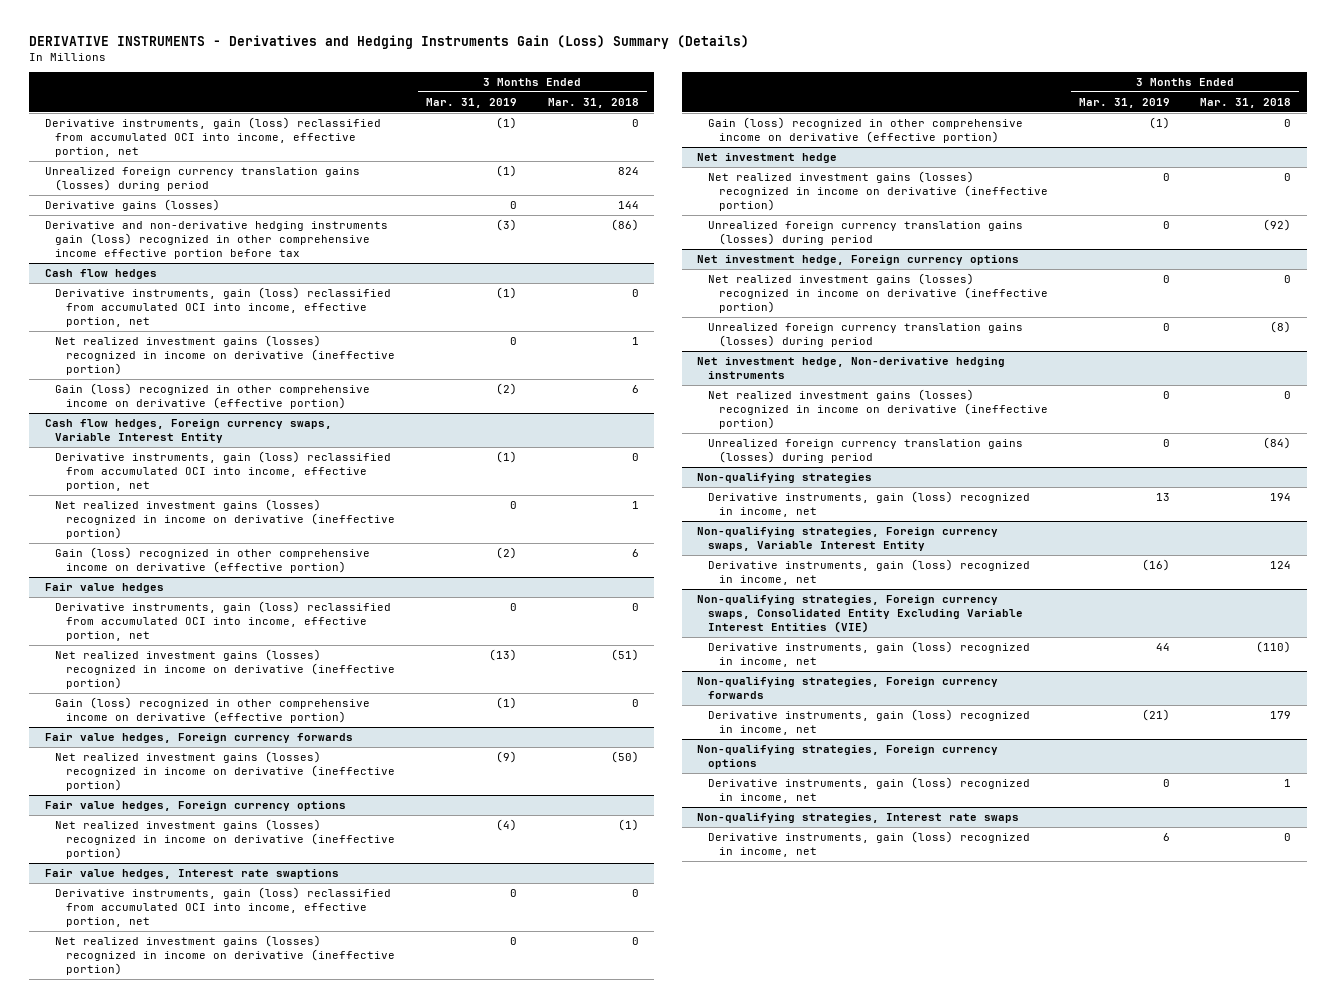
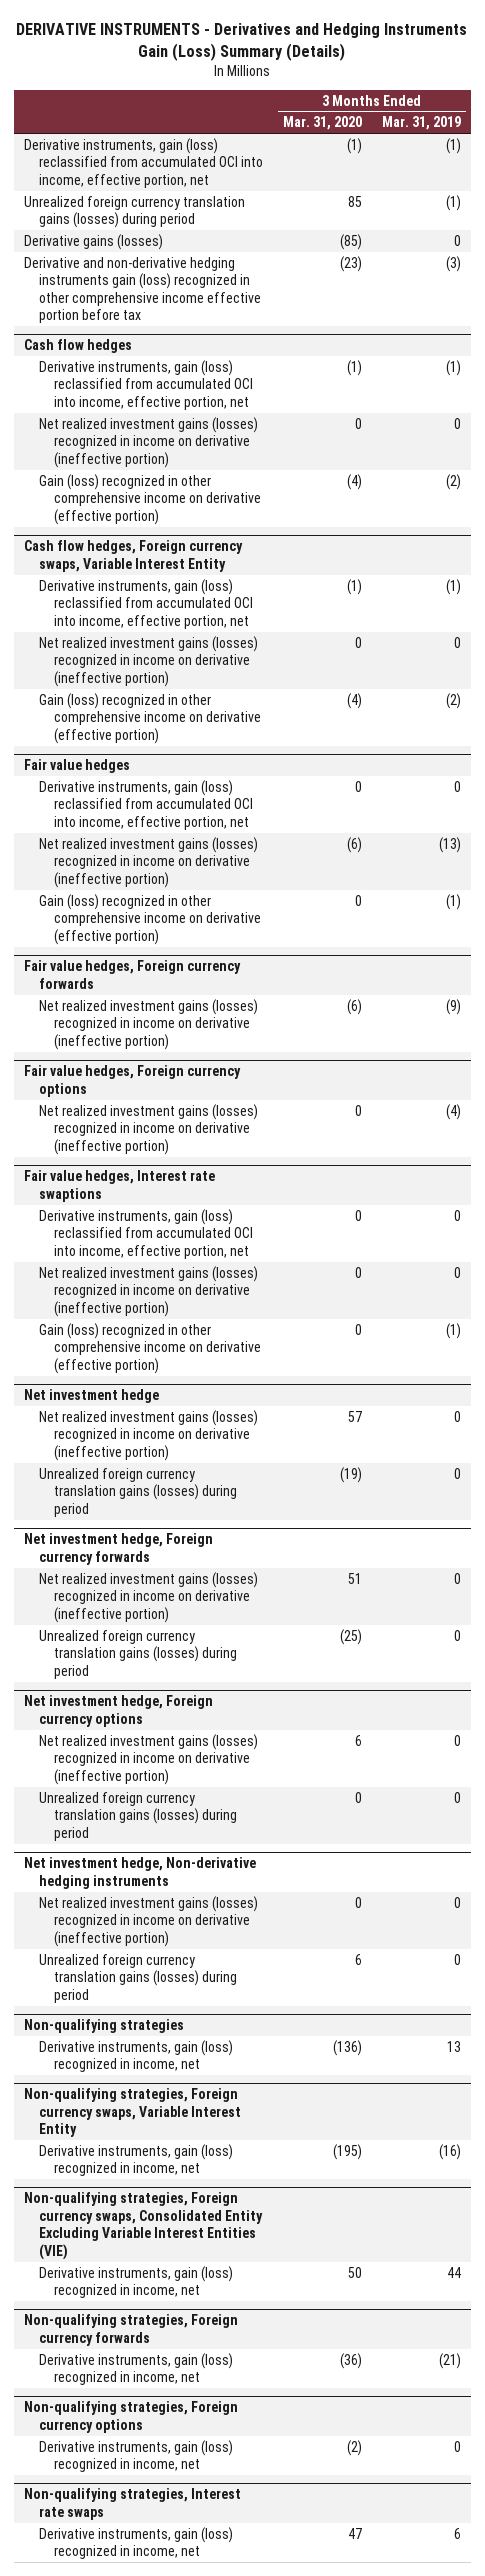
[547,97,639,108] Mar. 31, 2018 -> none
none -> [283,116,363,131] Mar. 31, 2020
none -> [23,1533,213,1565] Net investment hedge, Foreign currency forwards
none -> [39,1571,259,1623] Net realized investment gains (losses) recognized in income on derivative (ineffective portion)
none -> [39,1629,238,1679] Unrealized foreign currency translation gains (losses) during period

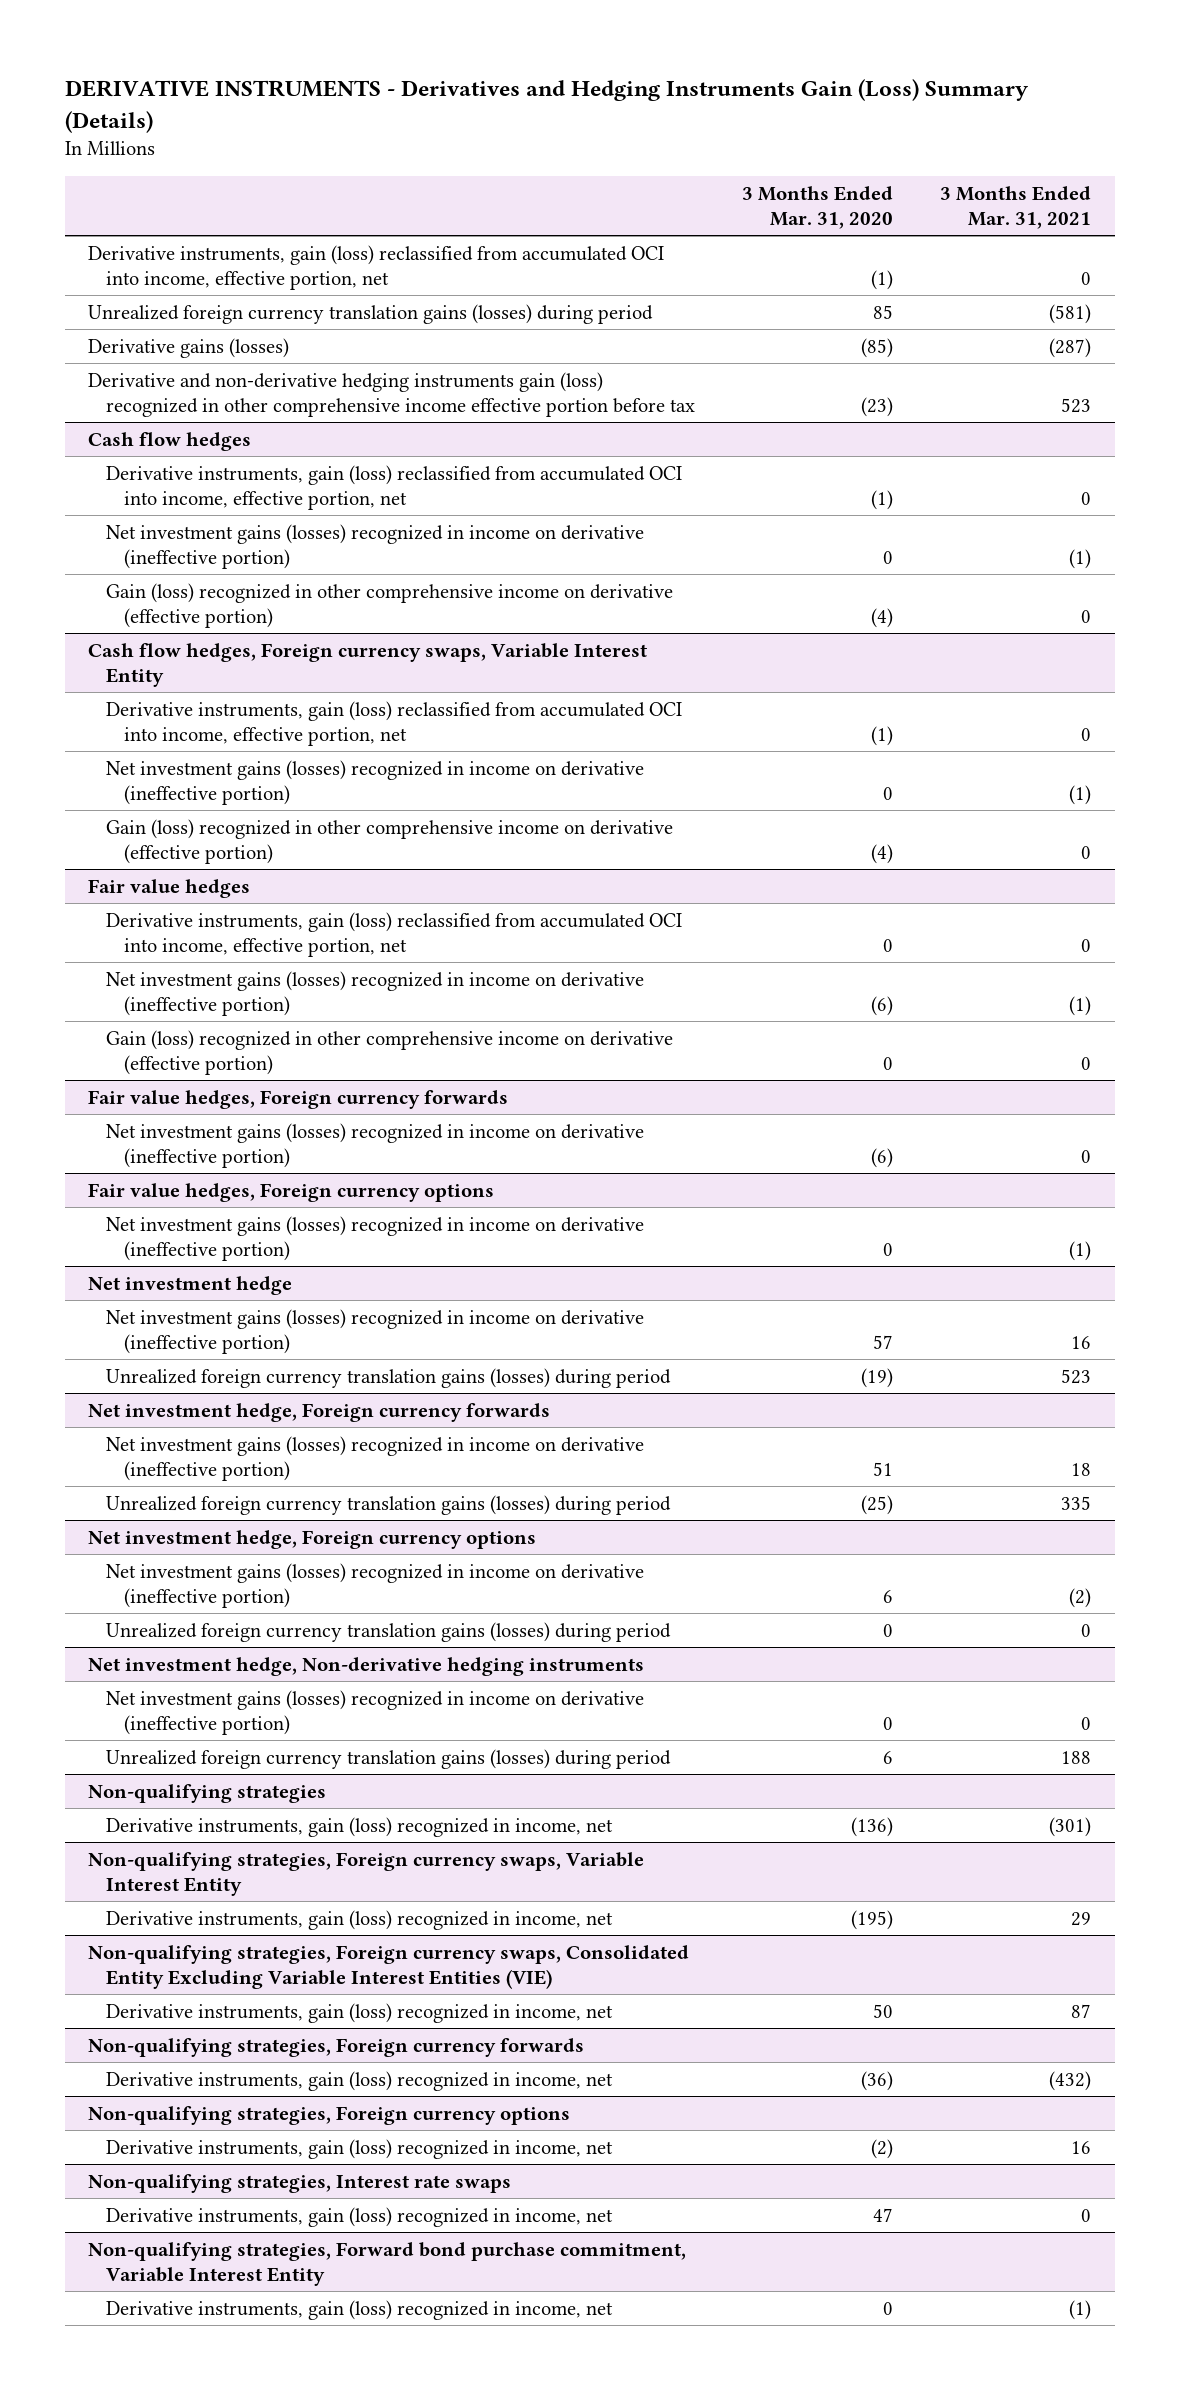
[381,116,461,131] Mar. 31, 2019 -> none
none -> [940,185,1092,229] 3 Months Ended Mar. 31, 2021
[39,416,259,468] Net realized investment gains (losses) recognized in income on derivative (ineffective portion) -> [106,523,645,569] Net investment gains (losses) recognized in income on derivative (ineffective portion)
[39,635,259,687] Net realized investment gains (losses) recognized in income on derivative (ineffective portion) -> [106,759,645,805] Net investment gains (losses) recognized in income on derivative (ineffective portion)
[39,836,259,888] Net realized investment gains (losses) recognized in income on derivative (ineffective portion) -> [106,970,645,1016] Net investment gains (losses) recognized in income on derivative (ineffective portion)
[39,998,259,1050] Net realized investment gains (losses) recognized in income on derivative (ineffective portion) -> [106,1122,645,1168] Net investment gains (losses) recognized in income on derivative (ineffective portion)
[23,1170,215,1202] Fair value hedges, Interest rate swaptions -> none
[39,1208,254,1259] Derivative instruments, gain (loss) reclassified from accumulated OCI into income, effective portion, net -> none
[39,1265,259,1317] Net realized investment gains (losses) recognized in income on derivative (ineffective portion) -> none
[39,1322,262,1374] Gain (loss) recognized in other comprehensive income on derivative (effective portion) -> none
[39,1103,259,1155] Net realized investment gains (losses) recognized in income on derivative (ineffective portion) -> [106,1215,645,1261] Net investment gains (losses) recognized in income on derivative (ineffective portion)
[39,1409,259,1461] Net realized investment gains (losses) recognized in income on derivative (ineffective portion) -> [106,1308,645,1354] Net investment gains (losses) recognized in income on derivative (ineffective portion)
[39,1571,259,1623] Net realized investment gains (losses) recognized in income on derivative (ineffective portion) -> [106,1435,645,1481] Net investment gains (losses) recognized in income on derivative (ineffective portion)
[39,1733,259,1785] Net realized investment gains (losses) recognized in income on derivative (ineffective portion) -> [106,1562,645,1608] Net investment gains (losses) recognized in income on derivative (ineffective portion)
[39,1895,259,1947] Net realized investment gains (losses) recognized in income on derivative (ineffective portion) -> [106,1689,645,1735] Net investment gains (losses) recognized in income on derivative (ineffective portion)
none -> [88,2241,687,2286] Non-qualifying strategies, Forward bond purchase commitment, Variable Interest Entity
none -> [106,2299,614,2320] Derivative instruments, gain (loss) recognized in income, net

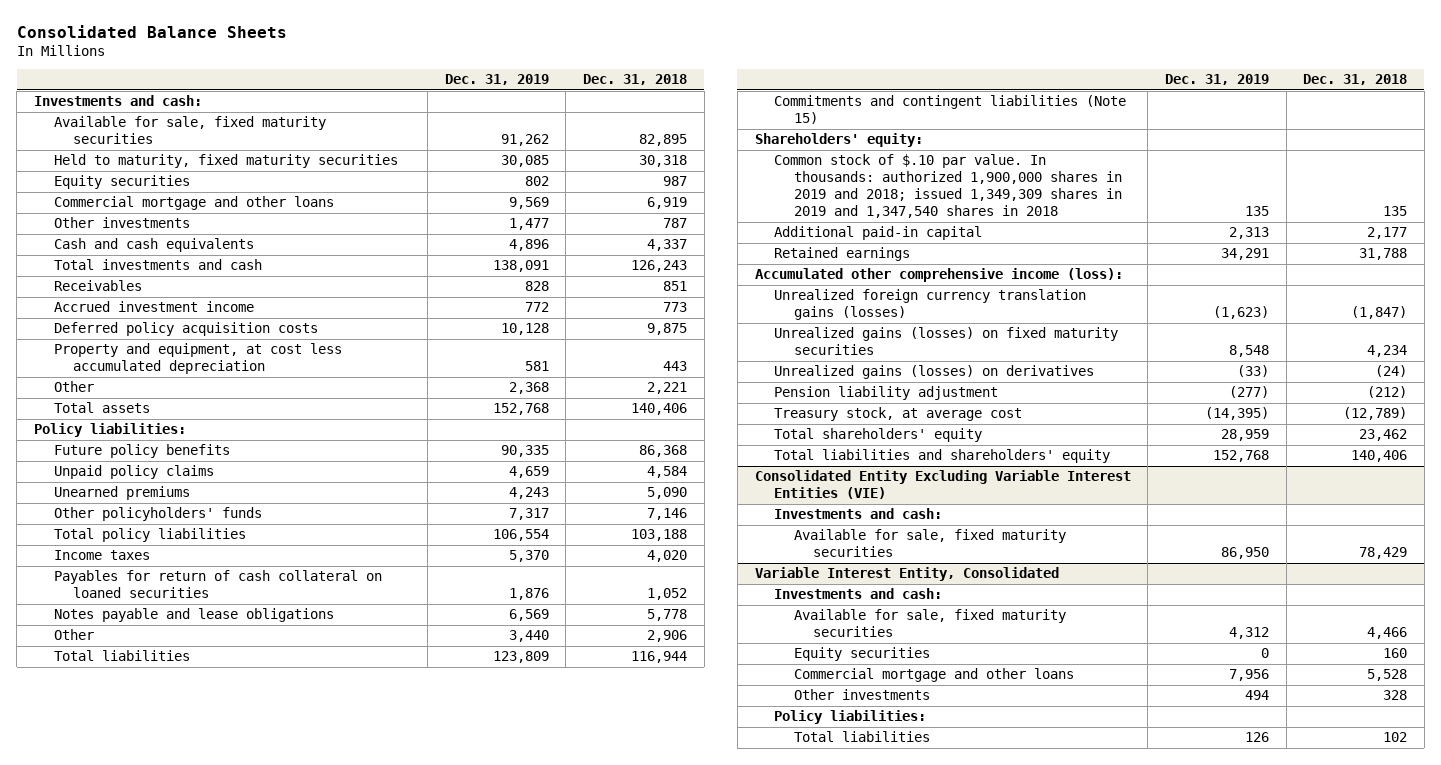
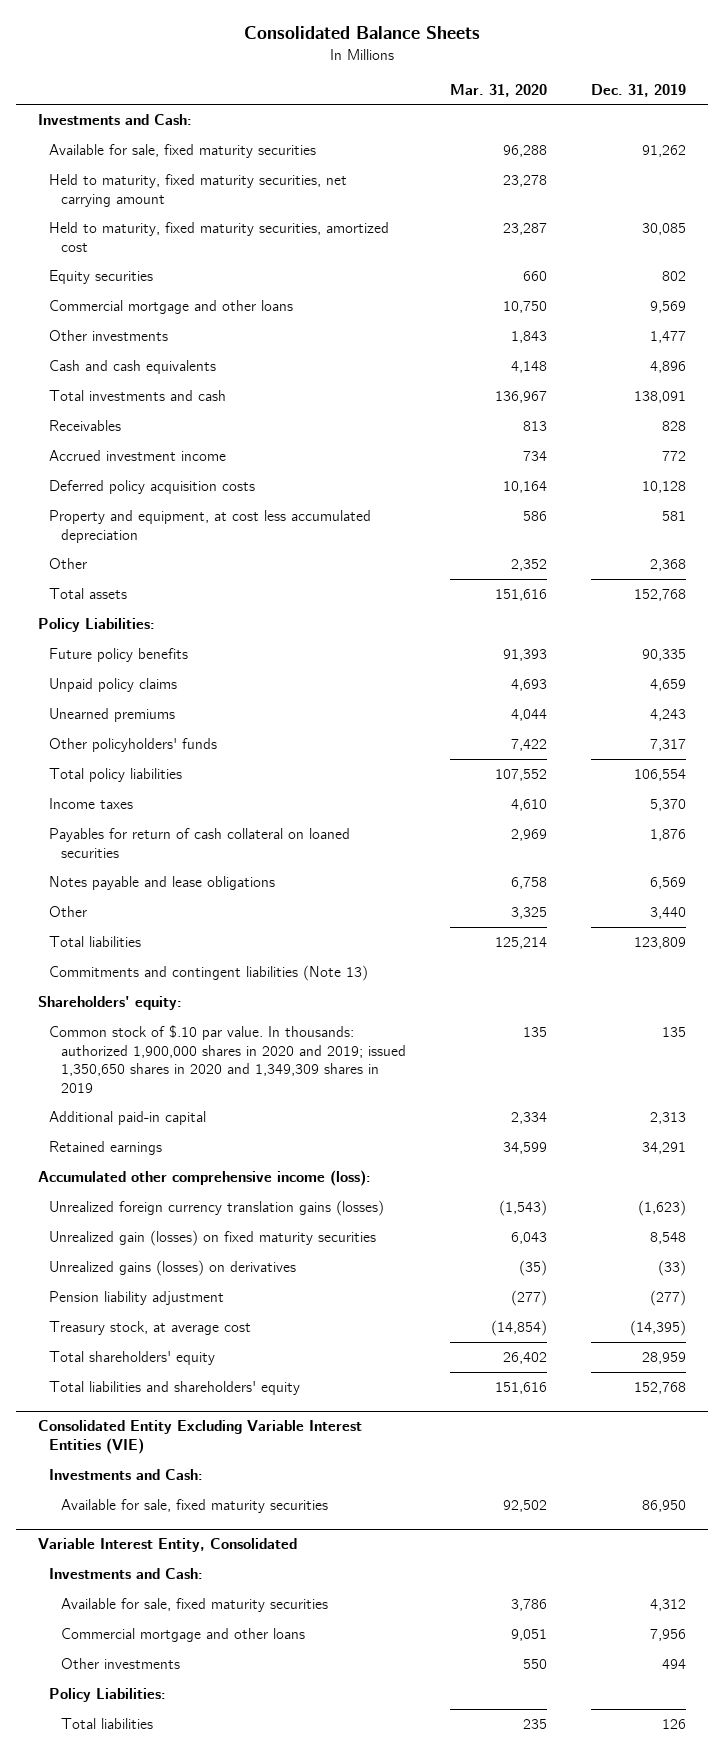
[582,74,687,86] Dec. 31, 2018 -> none
none -> [449,83,547,97] Mar. 31, 2020
[34,95,203,107] Investments and cash: -> [38,114,193,126] Investments and Cash:
none -> [49,174,348,207] Held to maturity, fixed maturity securities, net carrying amount
[53,154,398,169] Held to maturity, fixed maturity securities -> [49,222,390,252] Held to maturity, fixed maturity securities, amortized cost
[34,423,187,438] Policy liabilities: -> [38,618,156,633] Policy Liabilities:
[774,95,1127,125] Commitments and contingent liabilities (Note 15) -> [49,965,369,982] Commitments and contingent liabilities (Note 13)
[774,154,1122,219] Common stock of $.10 par value. In thousands: authorized 1,900,000 shares in 2019 and 2018; issued 1,349,309 shares in 2019 and 1,347,540 shares in 2018 -> [49,1025,406,1093] Common stock of $.10 par value. In thousands: authorized 1,900,000 shares in 2020 and 2019; issued 1,350,650 shares in 2020 and 1,349,309 shares in 2019
[774,327,1119,356] Unrealized gains (losses) on fixed maturity securities -> [49,1230,377,1247] Unrealized gain (losses) on fixed maturity securities
[774,508,943,520] Investments and cash: -> [49,1469,204,1481] Investments and Cash:
[774,588,943,600] Investments and cash: -> [49,1568,204,1580] Investments and Cash:
[793,647,930,662] Equity securities -> none
[774,710,927,725] Policy liabilities: -> [49,1688,167,1703] Policy Liabilities:

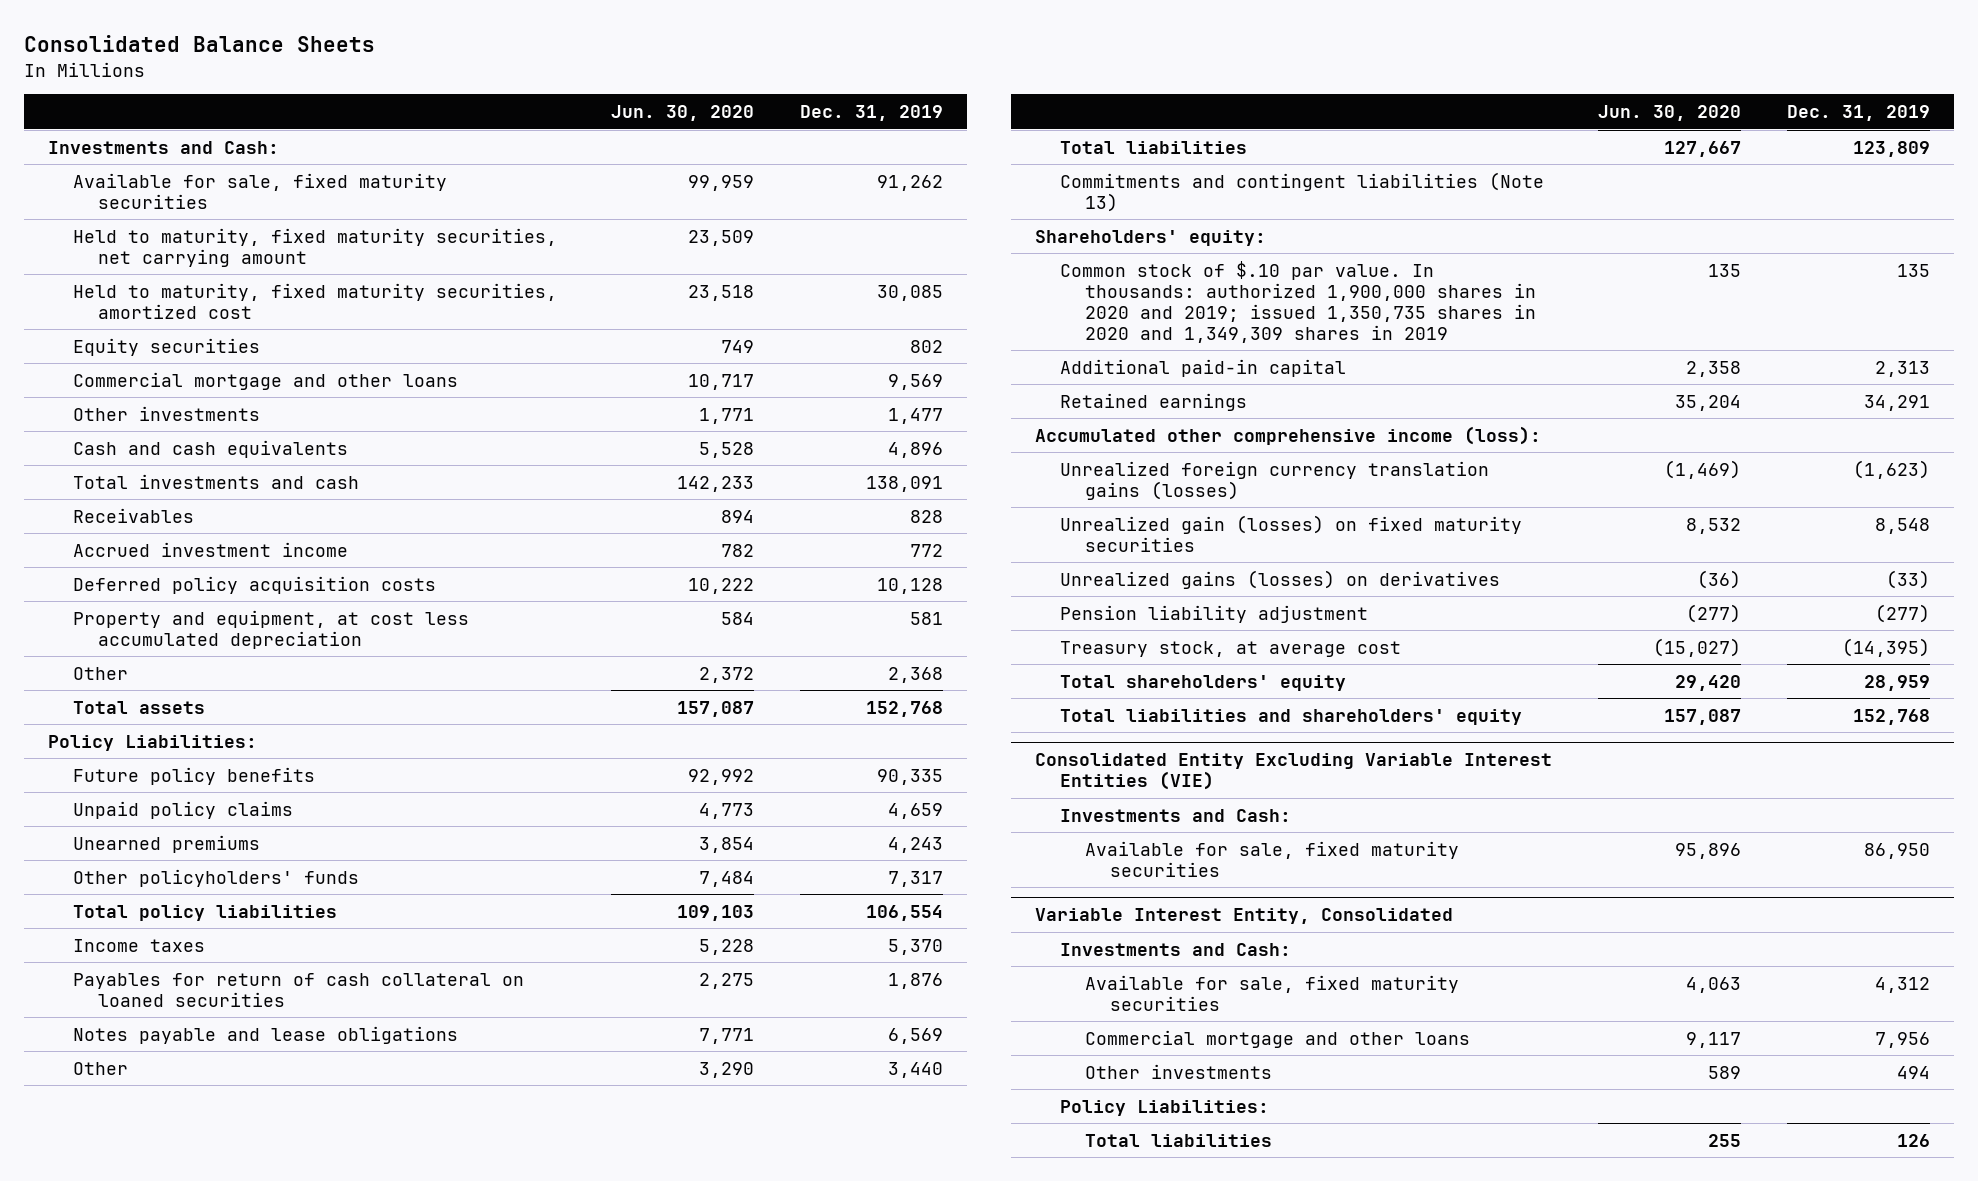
[449,83,547,97] Mar. 31, 2020 -> none
none -> [611,105,755,122] Jun. 30, 2020
[49,1025,406,1093] Common stock of $.10 par value. In thousands: authorized 1,900,000 shares in 2020 and 2019; issued 1,350,650 shares in 2020 and 1,349,309 shares in 2019 -> [1059,260,1536,343] Common stock of $.10 par value. In thousands: authorized 1,900,000 shares in 2020 and 2019; issued 1,350,735 shares in 2020 and 1,349,309 shares in 2019

